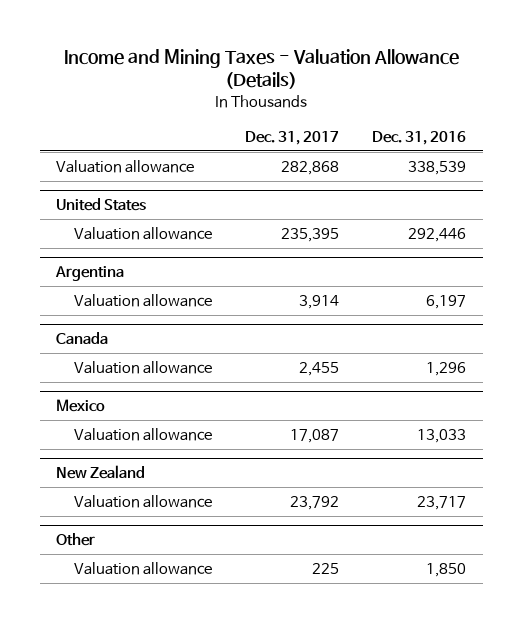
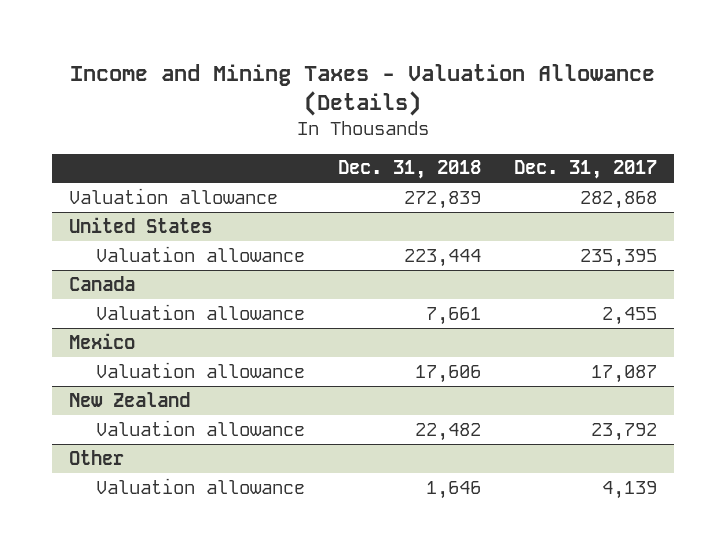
[372,130,467,145] Dec. 31, 2016 -> none
none -> [338,160,482,180] Dec. 31, 2018
[55,265,125,281] Argentina -> none
[74,293,213,307] Valuation allowance -> none
[312,562,340,574] 225 -> [602,480,658,499] 4,139

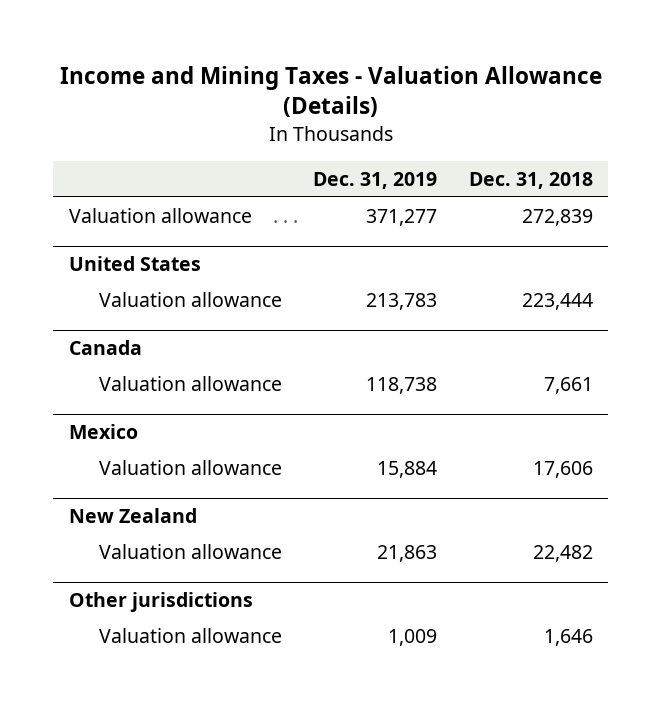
[514,160,658,180] Dec. 31, 2017 -> none
none -> [313,171,438,189] Dec. 31, 2019
[68,449,124,465] Other -> [68,592,253,613] Other jurisdictions

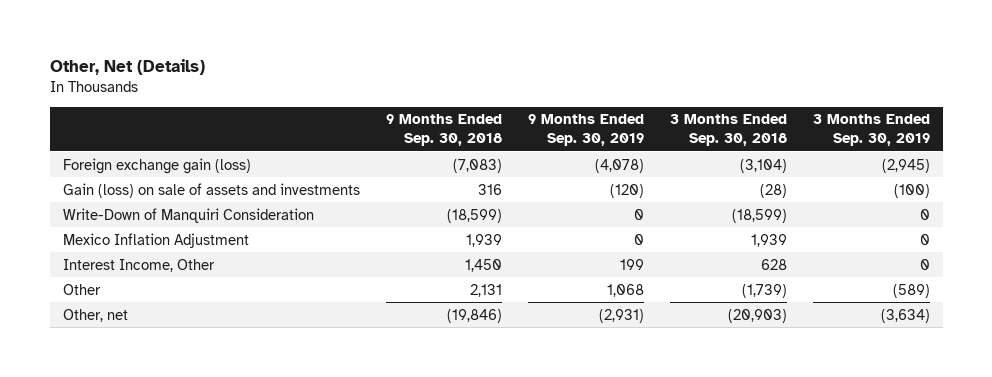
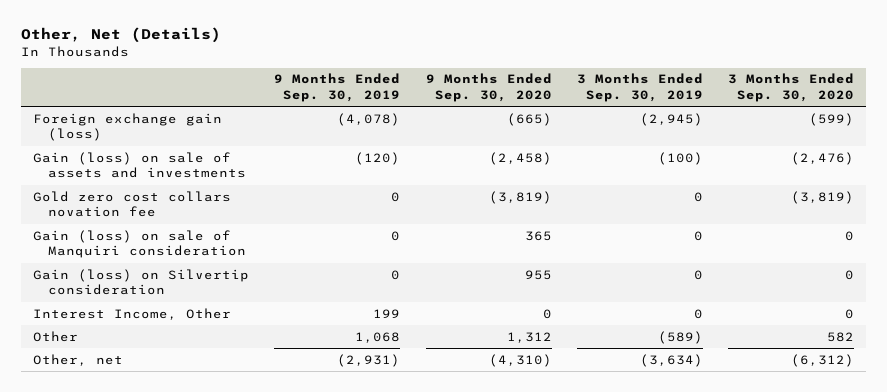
[385,114,502,146] 9 Months Ended Sep. 30, 2018 -> none
[669,114,787,146] 3 Months Ended Sep. 30, 2018 -> none
none -> [425,73,552,102] 9 Months Ended Sep. 30, 2020
none -> [727,73,854,102] 3 Months Ended Sep. 30, 2020
[62,207,314,223] Write-Down of Manquiri Consideration -> none
[62,232,249,248] Mexico Inflation Adjustment -> none
none -> [33,190,232,218] Gold zero cost collars novation fee
none -> [33,229,246,259] Gain (loss) on sale of Manquiri consideration
none -> [33,268,250,296] Gain (loss) on Silvertip consideration

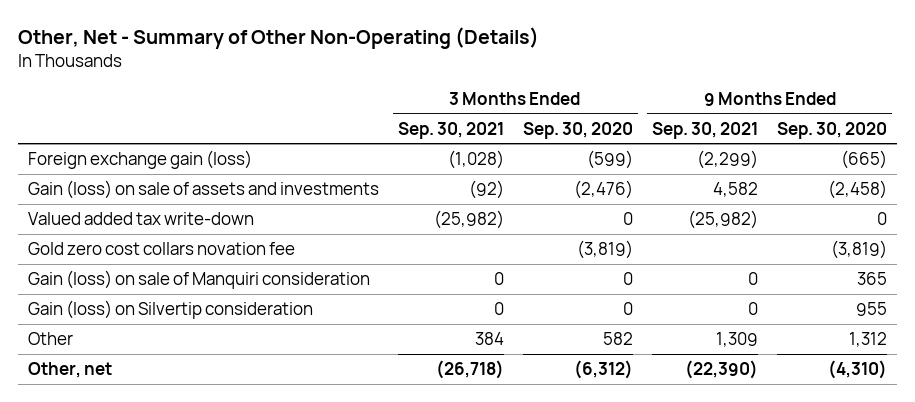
[20,27,221,44] Other, Net (Details) -> [18,27,540,50] Other, Net - Summary of Other Non-Operating (Details)
[274,73,401,102] 9 Months Ended Sep. 30, 2019 -> none
[576,73,703,102] 3 Months Ended Sep. 30, 2019 -> none
none -> [397,121,504,139] Sep. 30, 2021
none -> [652,121,759,139] Sep. 30, 2021
none -> [27,211,254,225] Valued added tax write-down
[33,307,232,320] Interest Income, Other -> none

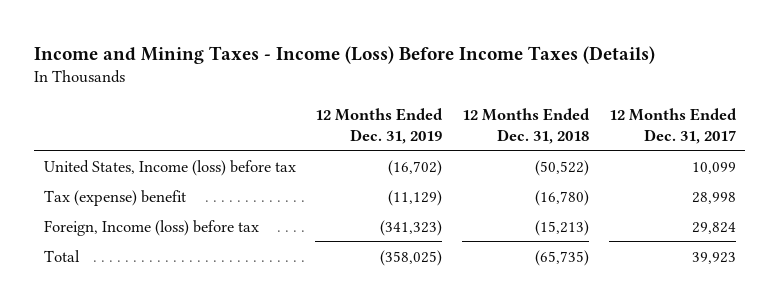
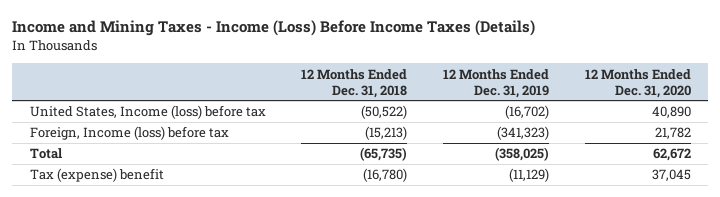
[608,107,737,144] 12 Months Ended Dec. 31, 2017 -> none
none -> [584,68,691,98] 12 Months Ended Dec. 31, 2020
[43,189,186,206] Tax (expense) benefit -> [29,168,164,183] Tax (expense) benefit

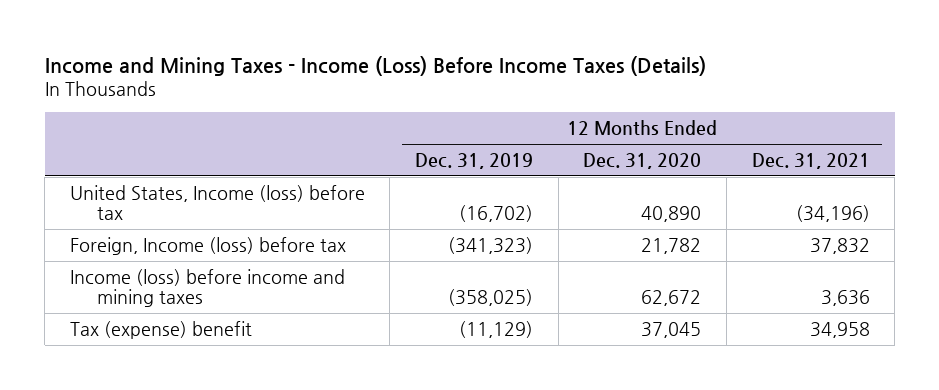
[301,68,408,98] 12 Months Ended Dec. 31, 2018 -> none
none -> [751,153,870,170] Dec. 31, 2021
[29,148,62,160] Total -> [69,268,345,308] Income (loss) before income and mining taxes

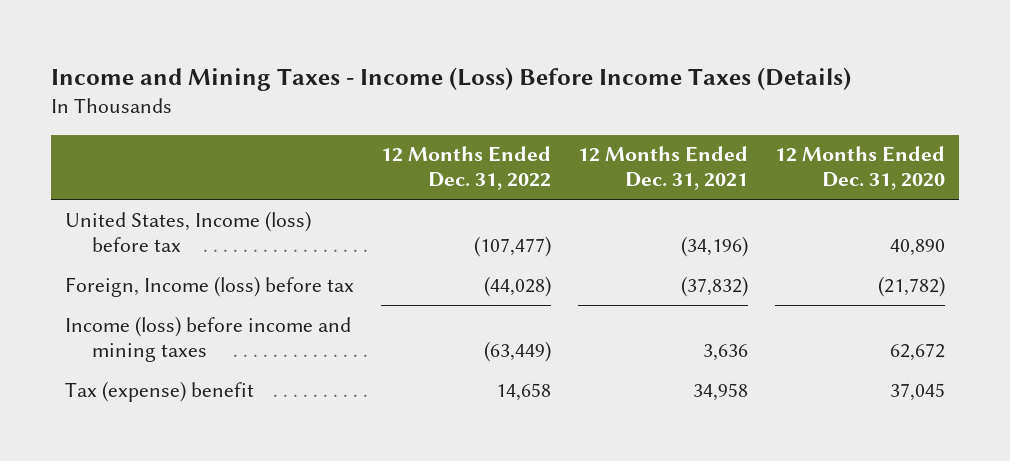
[414,153,533,170] Dec. 31, 2019 -> none
none -> [381,146,552,191] 12 Months Ended Dec. 31, 2022
[641,237,702,254] 21,782 -> [878,275,946,297] (21,782)
[809,237,870,254] 37,832 -> [681,275,749,297] (37,832)

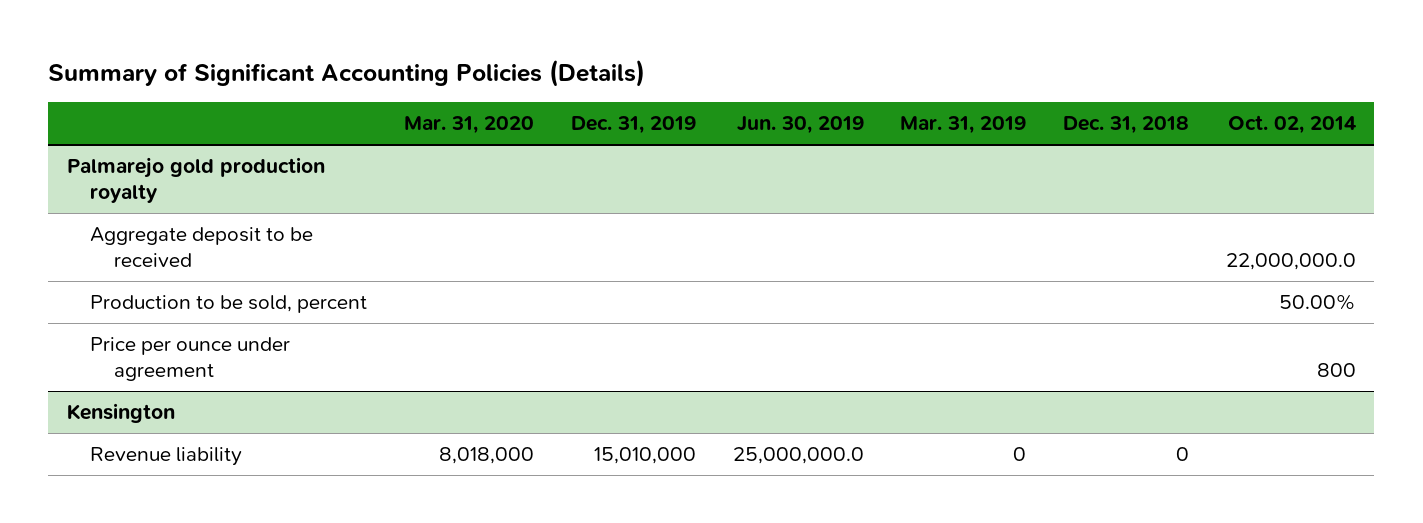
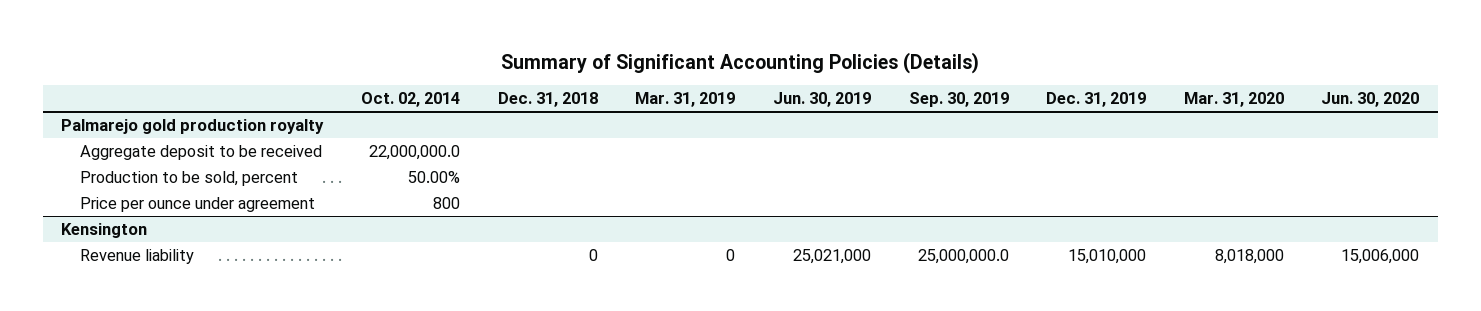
none -> [908,92,1009,108] Sep. 30, 2019
none -> [1321,92,1420,108] Jun. 30, 2020
[732,447,864,465] 25,000,000.0 -> [792,248,871,264] 25,021,000

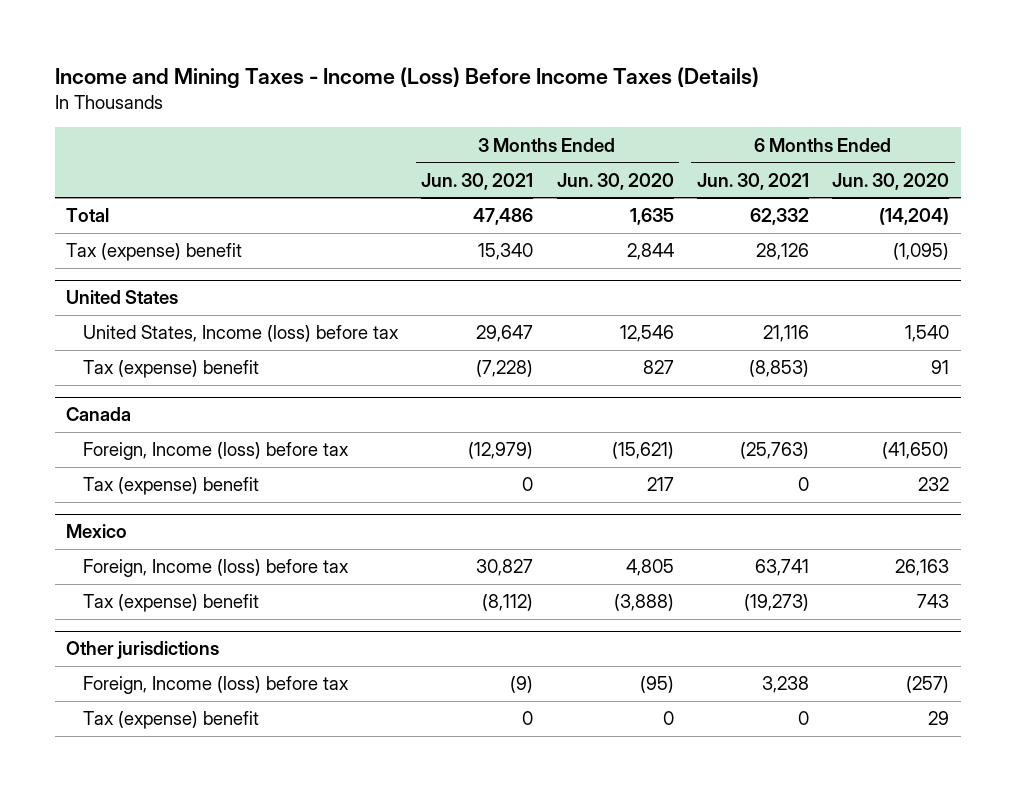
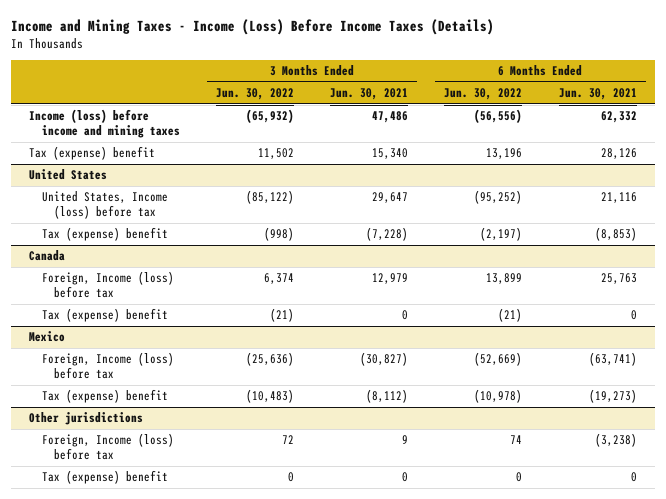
[556,172,674,190] Jun. 30, 2020 -> none
[832,172,950,190] Jun. 30, 2020 -> none
none -> [215,88,294,101] Jun. 30, 2022
none -> [444,88,523,101] Jun. 30, 2022
[66,208,110,223] Total -> [29,109,180,139] Income (loss) before income and mining taxes
[468,442,534,460] (12,979) -> [372,273,409,285] 12,979
[739,442,809,460] (25,763) -> [600,273,637,285] 25,763
[476,559,534,577] 30,827 -> [360,352,409,367] (30,827)
[754,559,809,577] 63,741 -> [588,352,637,367] (63,741)
[510,676,534,694] (9) -> [402,435,409,445] 9
[761,676,809,694] 3,238 -> [594,433,637,448] (3,238)

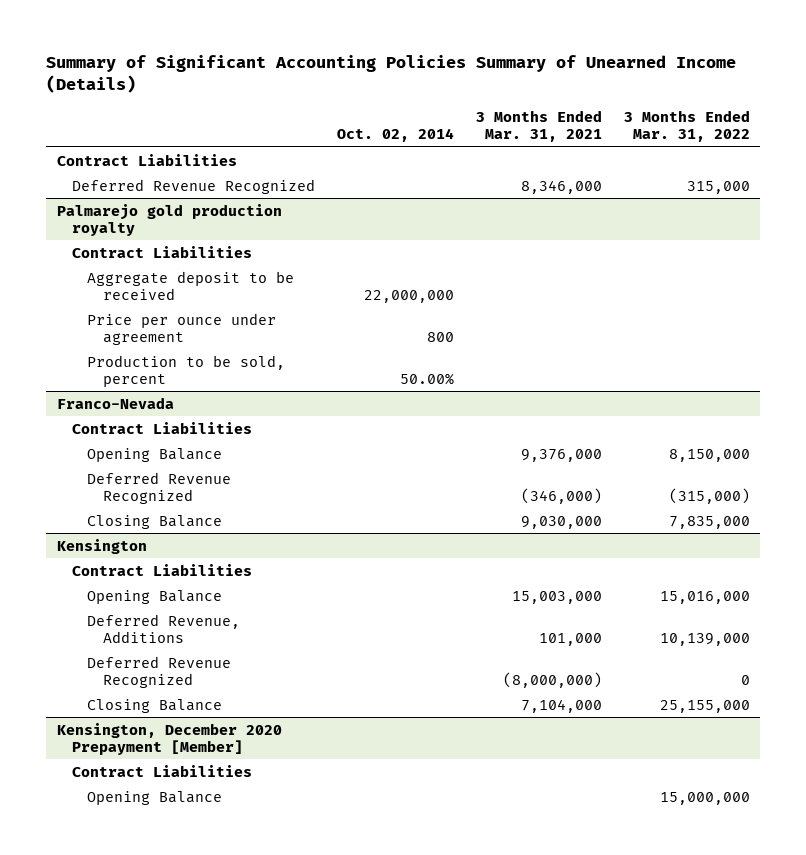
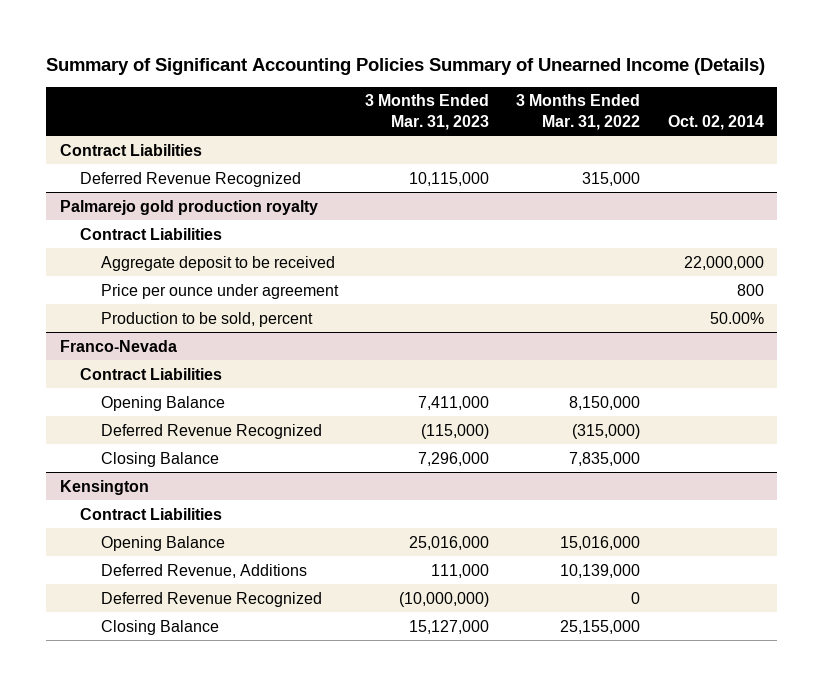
[475,110,602,143] 3 Months Ended Mar. 31, 2021 -> none
none -> [365,94,490,130] 3 Months Ended Mar. 31, 2023
[56,722,282,755] Kensington, December 2020 Prepayment [Member] -> none
[72,764,253,777] Contract Liabilities -> none
[87,790,223,805] Opening Balance -> none

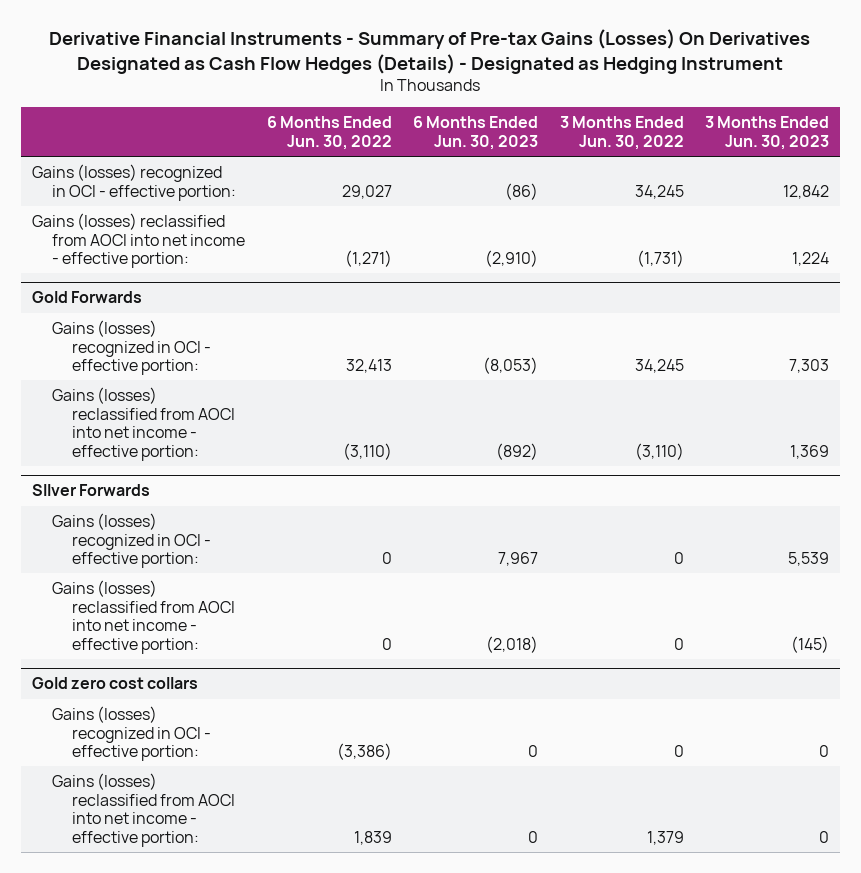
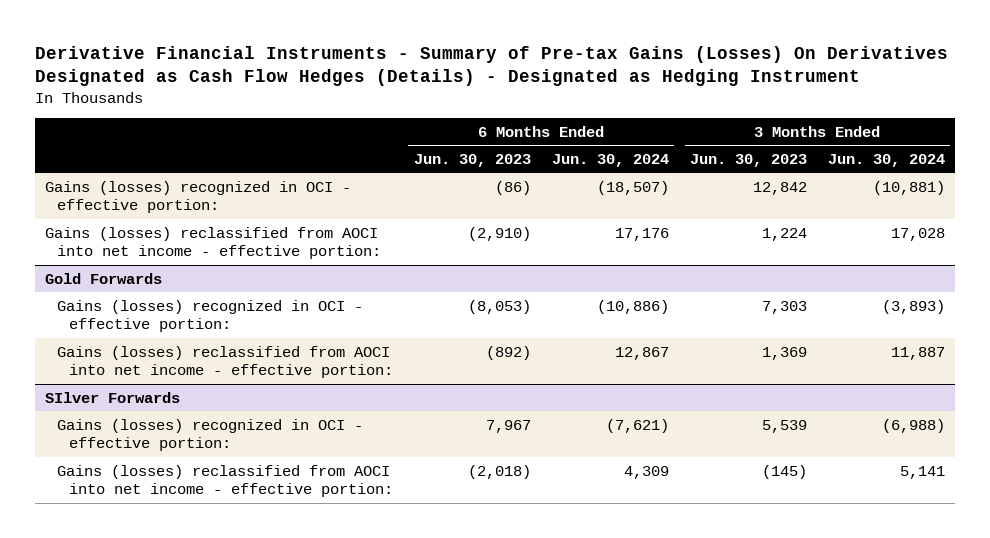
[266,116,392,150] 6 Months Ended Jun. 30, 2022 -> none
[559,116,684,150] 3 Months Ended Jun. 30, 2022 -> none
none -> [551,153,669,167] Jun. 30, 2024
none -> [827,153,945,167] Jun. 30, 2024
[31,677,198,690] Gold zero cost collars -> none
[51,705,212,762] Gains (losses) recognized in OCI - effective portion: -> none
[51,772,236,847] Gains (losses) reclassified from AOCI into net income - effective portion: -> none

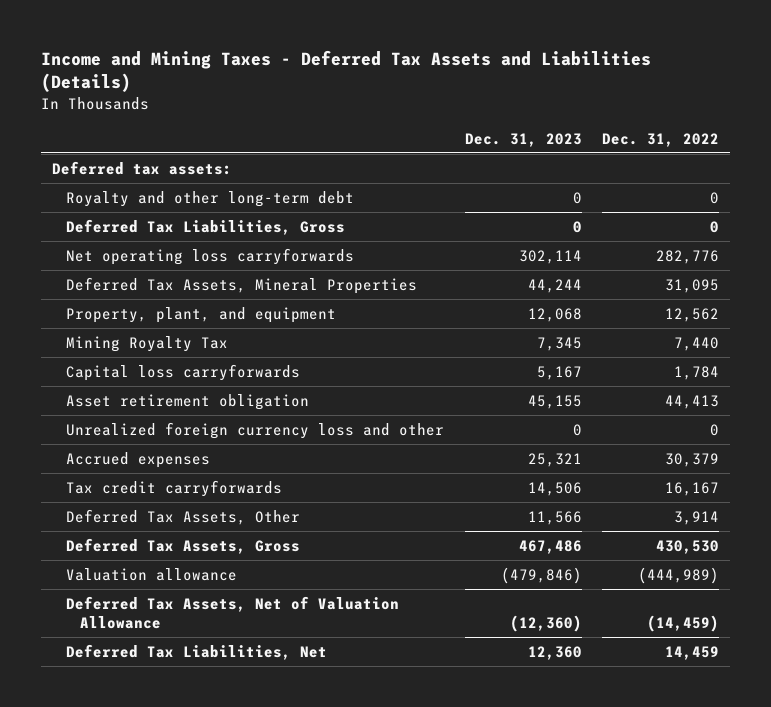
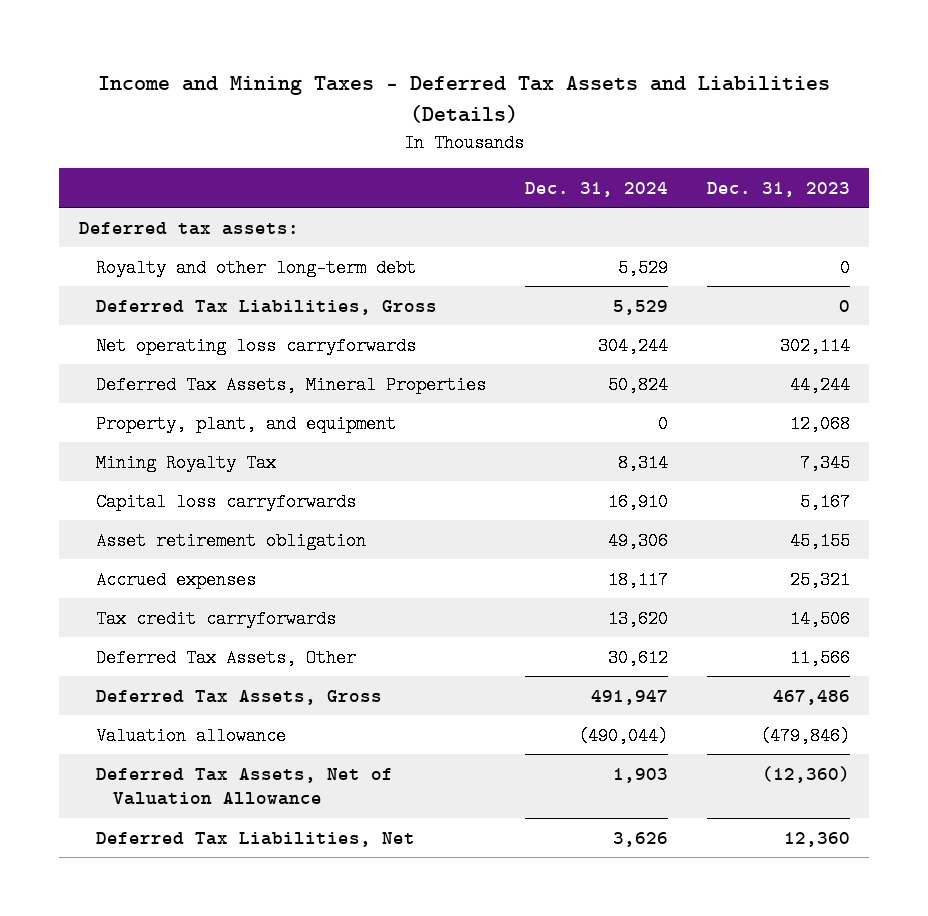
[602,132,720,147] Dec. 31, 2022 -> none
none -> [524,181,668,197] Dec. 31, 2024
[65,421,444,439] Unrealized foreign currency loss and other -> none

